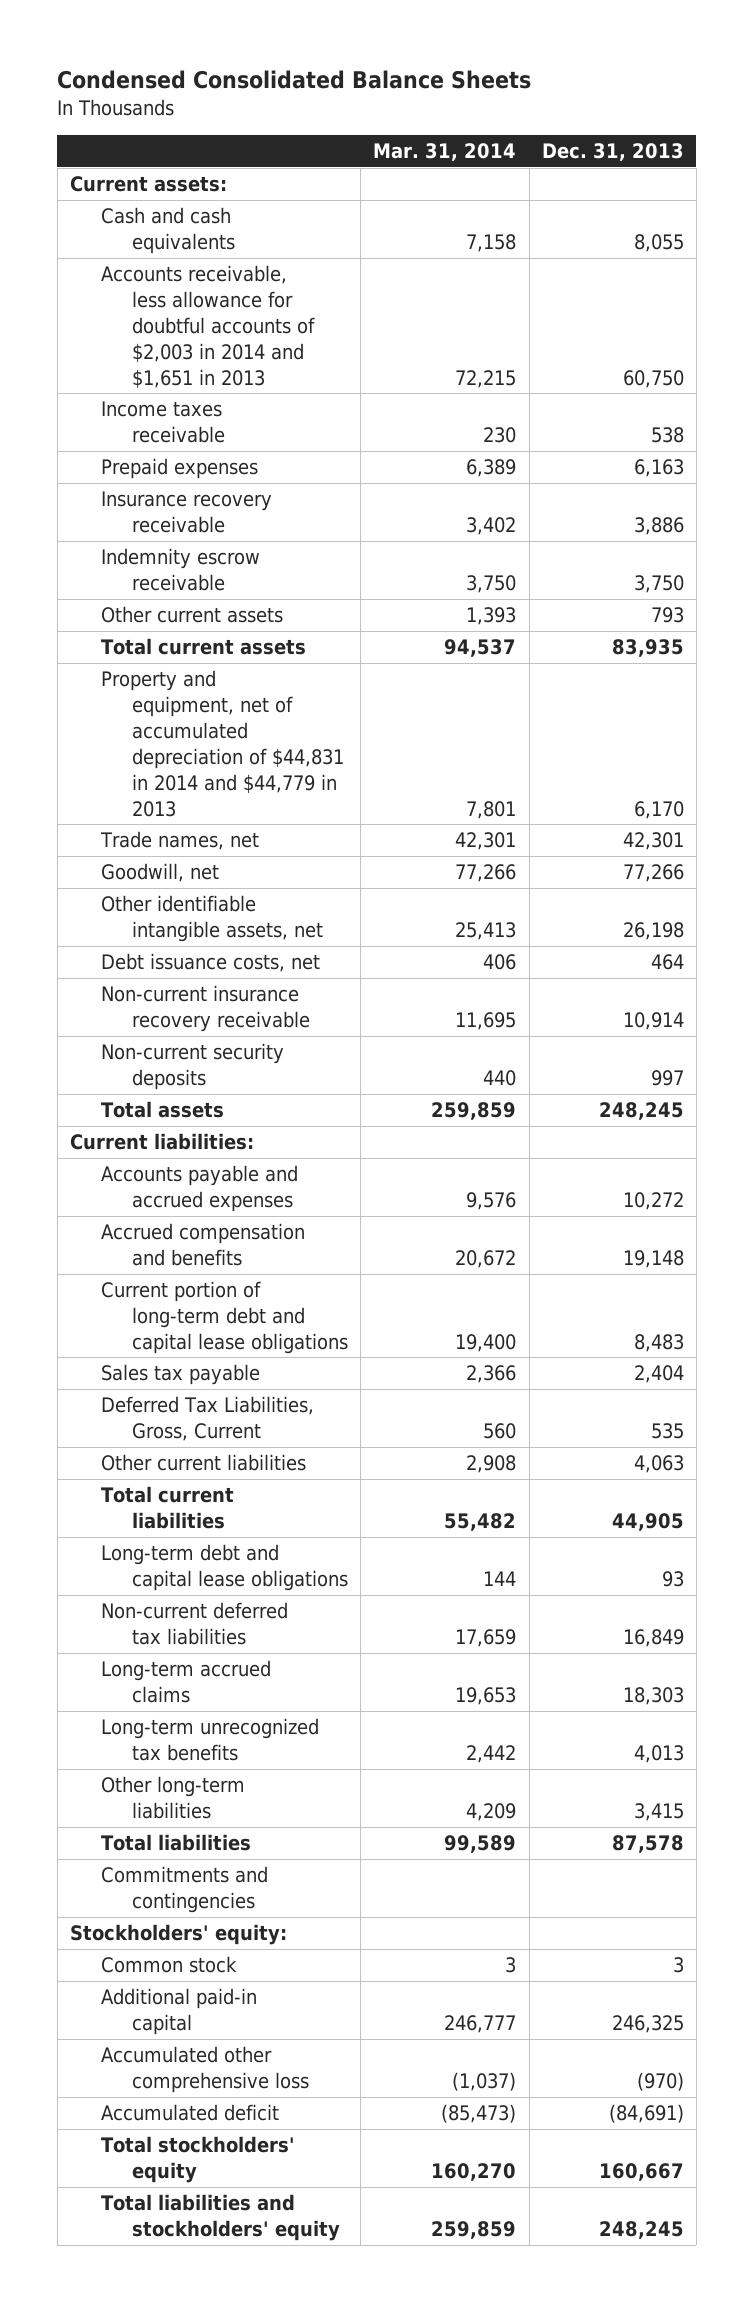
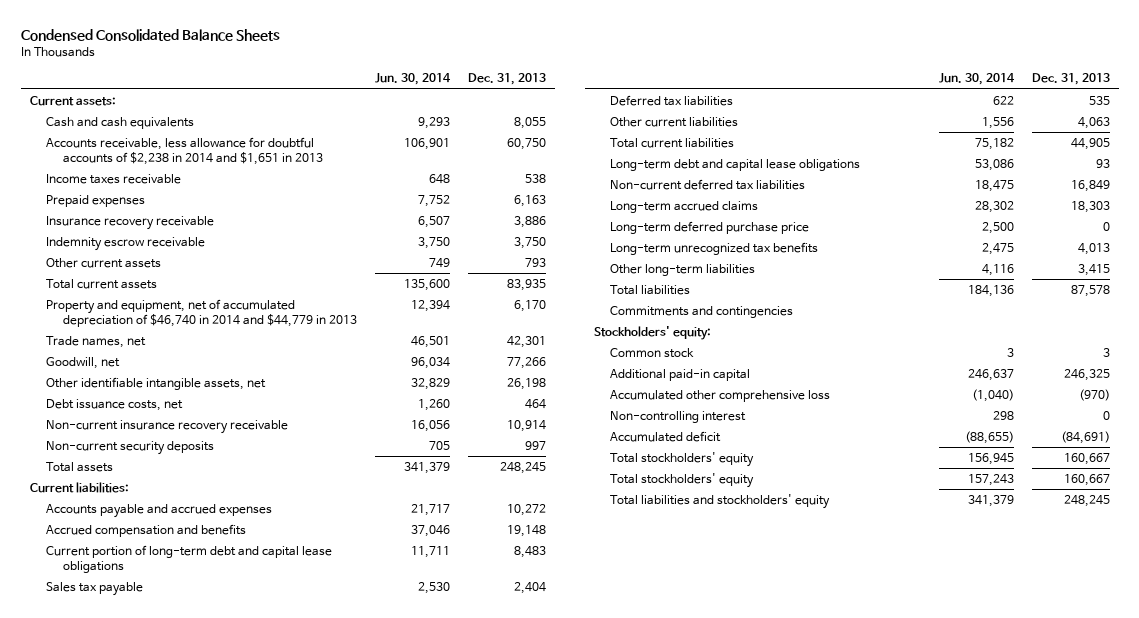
[373,143,517,162] Mar. 31, 2014 -> none
none -> [374,73,451,86] Jun. 30, 2014
[100,265,316,388] Accounts receivable, less allowance for doubtful accounts of $2,003 in 2014 and $1,651 in 2013 -> [46,136,323,166] Accounts receivable, less allowance for doubtful accounts of $2,238 in 2014 and $1,651 in 2013
[100,670,345,817] Property and equipment, net of accumulated depreciation of $44,831 in 2014 and $44,779 in 2013 -> [46,298,357,328] Property and equipment, net of accumulated depreciation of $46,740 in 2014 and $44,779 in 2013
[100,1396,314,1442] Deferred Tax Liabilities, Gross, Current -> [610,94,734,106] Deferred tax liabilities
none -> [610,220,810,234] Long-term deferred purchase price
none -> [610,410,747,423] Non-controlling interest
none -> [610,472,755,488] Total stockholders' equity

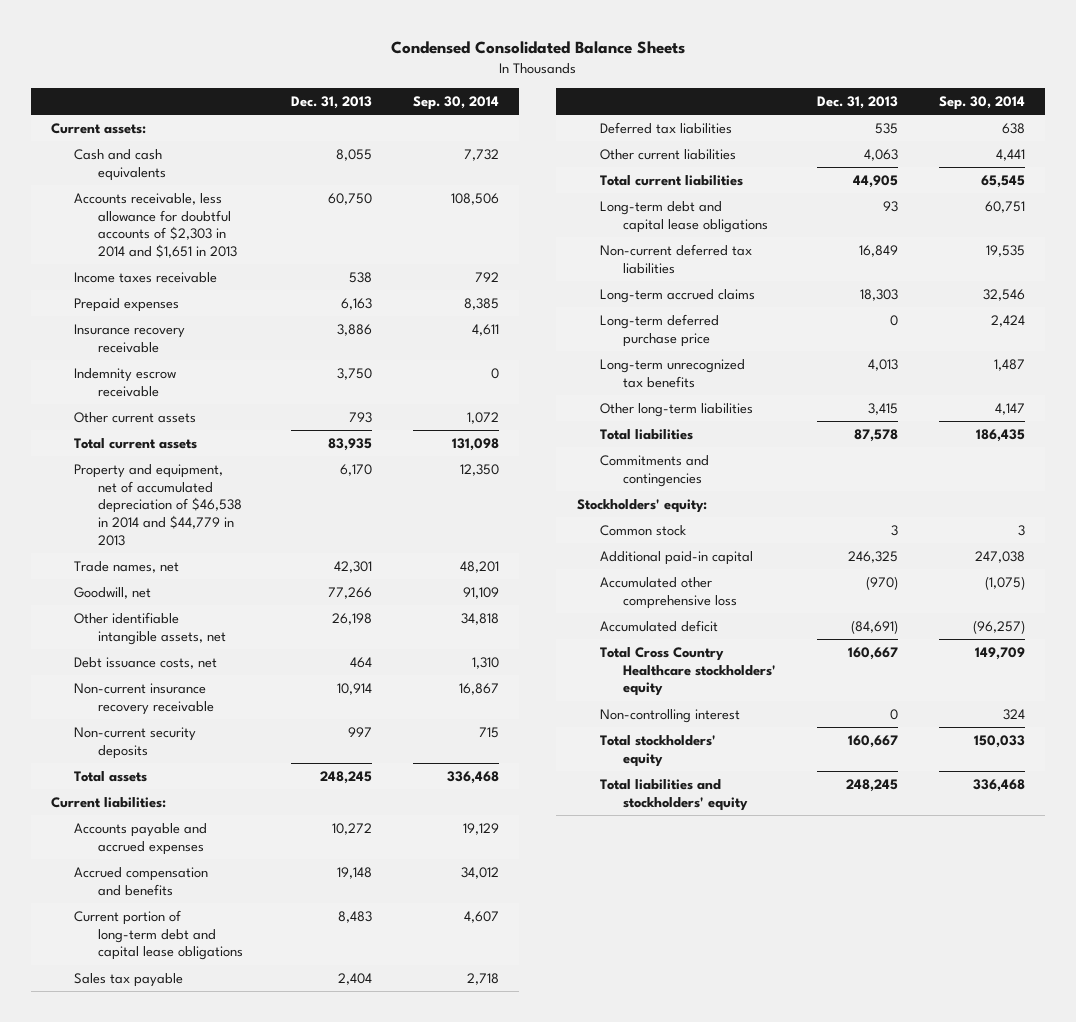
[374,73,451,86] Jun. 30, 2014 -> none
none -> [413,96,500,111] Sep. 30, 2014
[46,136,323,166] Accounts receivable, less allowance for doubtful accounts of $2,238 in 2014 and $1,651 in 2013 -> [74,192,237,258] Accounts receivable, less allowance for doubtful accounts of $2,303 in 2014 and $1,651 in 2013
[46,298,357,328] Property and equipment, net of accumulated depreciation of $46,740 in 2014 and $44,779 in 2013 -> [74,463,242,546] Property and equipment, net of accumulated depreciation of $46,538 in 2014 and $44,779 in 2013
[610,451,755,467] Total stockholders' equity -> [599,646,777,697] Total Cross Country Healthcare stockholders' equity
[610,410,747,423] Non-controlling interest -> [599,708,740,723] Non-controlling interest

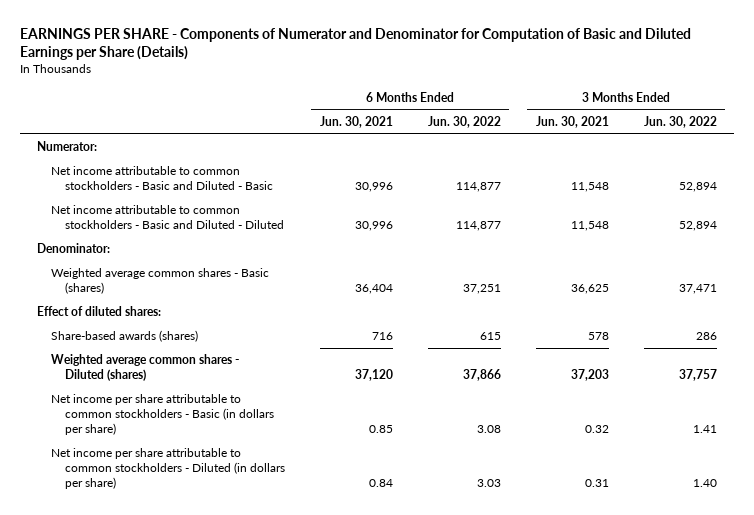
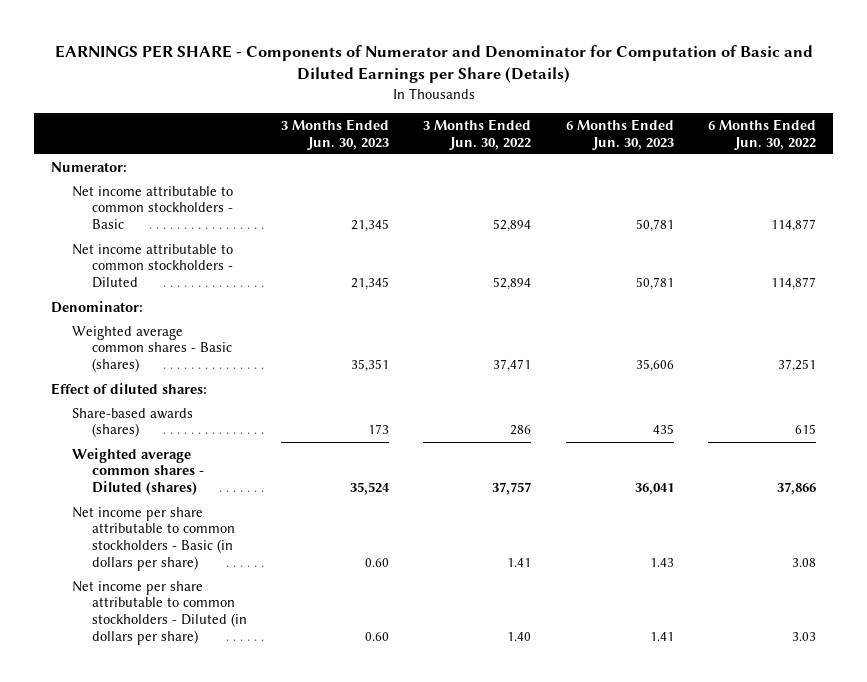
[319,116,393,129] Jun. 30, 2021 -> none
[535,116,609,129] Jun. 30, 2021 -> none
none -> [281,118,390,150] 3 Months Ended Jun. 30, 2023
none -> [565,118,674,150] 6 Months Ended Jun. 30, 2023
[51,166,273,191] Net income attributable to common stockholders - Basic and Diluted - Basic -> [71,185,233,230] Net income attributable to common stockholders - Basic
[51,205,284,230] Net income attributable to common stockholders - Basic and Diluted - Diluted -> [71,243,233,289] Net income attributable to common stockholders - Diluted

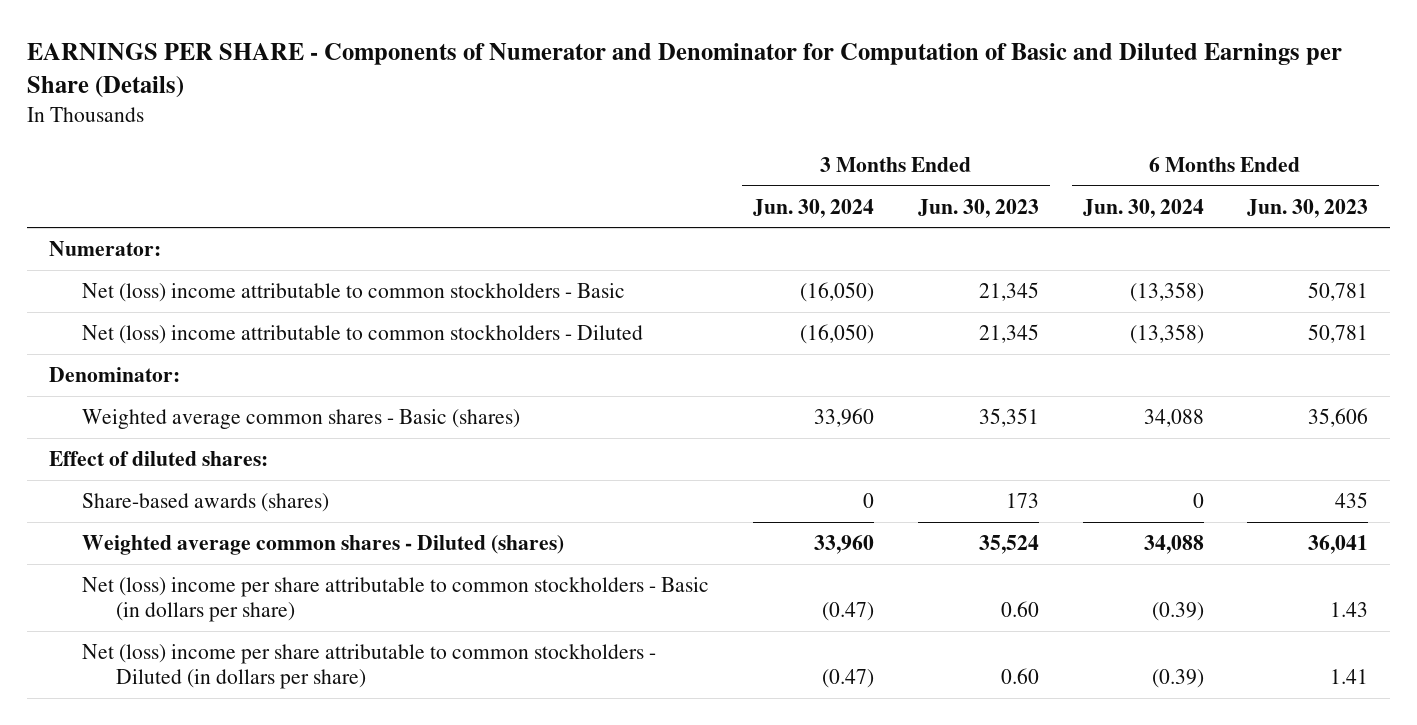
[423,118,532,150] 3 Months Ended Jun. 30, 2022 -> none
[707,118,816,150] 6 Months Ended Jun. 30, 2022 -> none
none -> [753,198,875,218] Jun. 30, 2024
none -> [1082,198,1204,218] Jun. 30, 2024
[71,185,233,230] Net income attributable to common stockholders - Basic -> [82,283,626,303] Net (loss) income attributable to common stockholders - Basic
[71,243,233,289] Net income attributable to common stockholders - Diluted -> [82,325,644,345] Net (loss) income attributable to common stockholders - Diluted
[71,506,235,572] Net income per share attributable to common stockholders - Basic (in dollars per share) -> [82,577,710,623] Net (loss) income per share attributable to common stockholders - Basic (in dollars per share)
[71,580,247,646] Net income per share attributable to common stockholders - Diluted (in dollars per share) -> [82,644,657,690] Net (loss) income per share attributable to common stockholders - Diluted (in dollars per share)

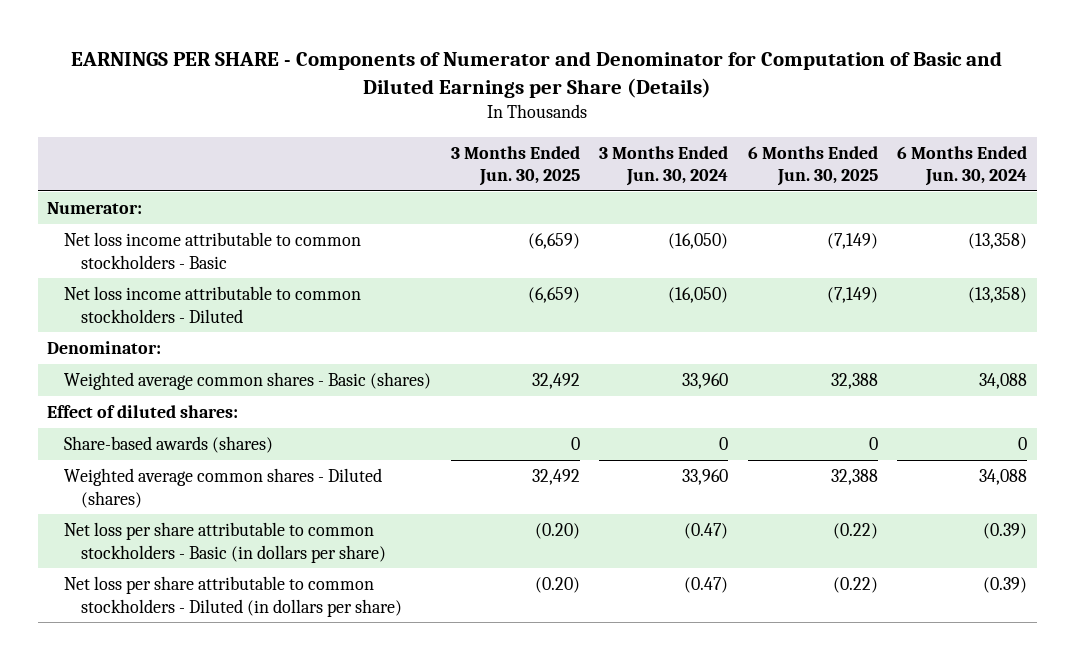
[917,198,1039,218] Jun. 30, 2023 -> none
[1247,198,1369,218] Jun. 30, 2023 -> none
none -> [450,145,580,187] 3 Months Ended Jun. 30, 2025
none -> [747,145,878,187] 6 Months Ended Jun. 30, 2025
[82,283,626,303] Net (loss) income attributable to common stockholders - Basic -> [64,232,362,269] Net loss income attributable to common stockholders - Basic
[82,325,644,345] Net (loss) income attributable to common stockholders - Diluted -> [64,286,362,323] Net loss income attributable to common stockholders - Diluted
[82,577,710,623] Net (loss) income per share attributable to common stockholders - Basic (in dollars per share) -> [64,522,387,563] Net loss per share attributable to common stockholders - Basic (in dollars per share)
[82,644,657,690] Net (loss) income per share attributable to common stockholders - Diluted (in dollars per share) -> [64,576,403,617] Net loss per share attributable to common stockholders - Diluted (in dollars per share)

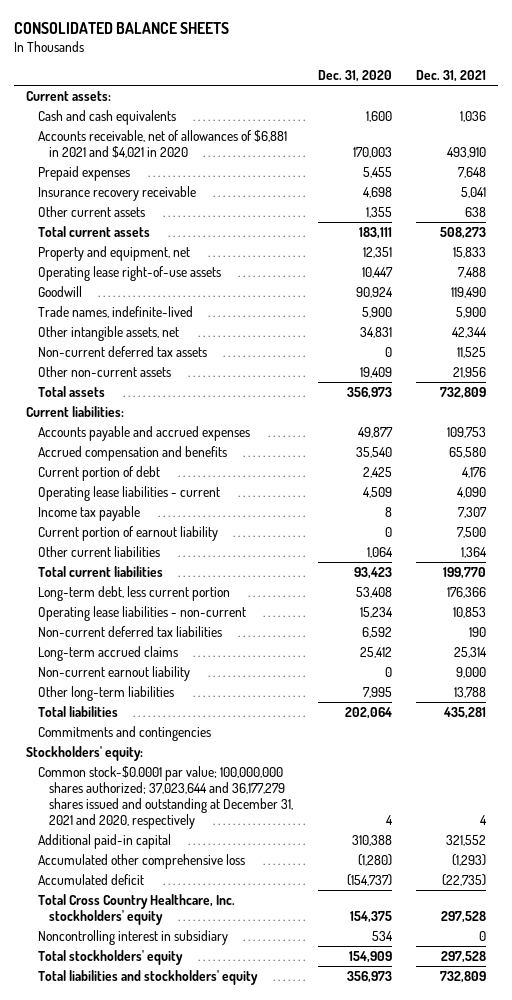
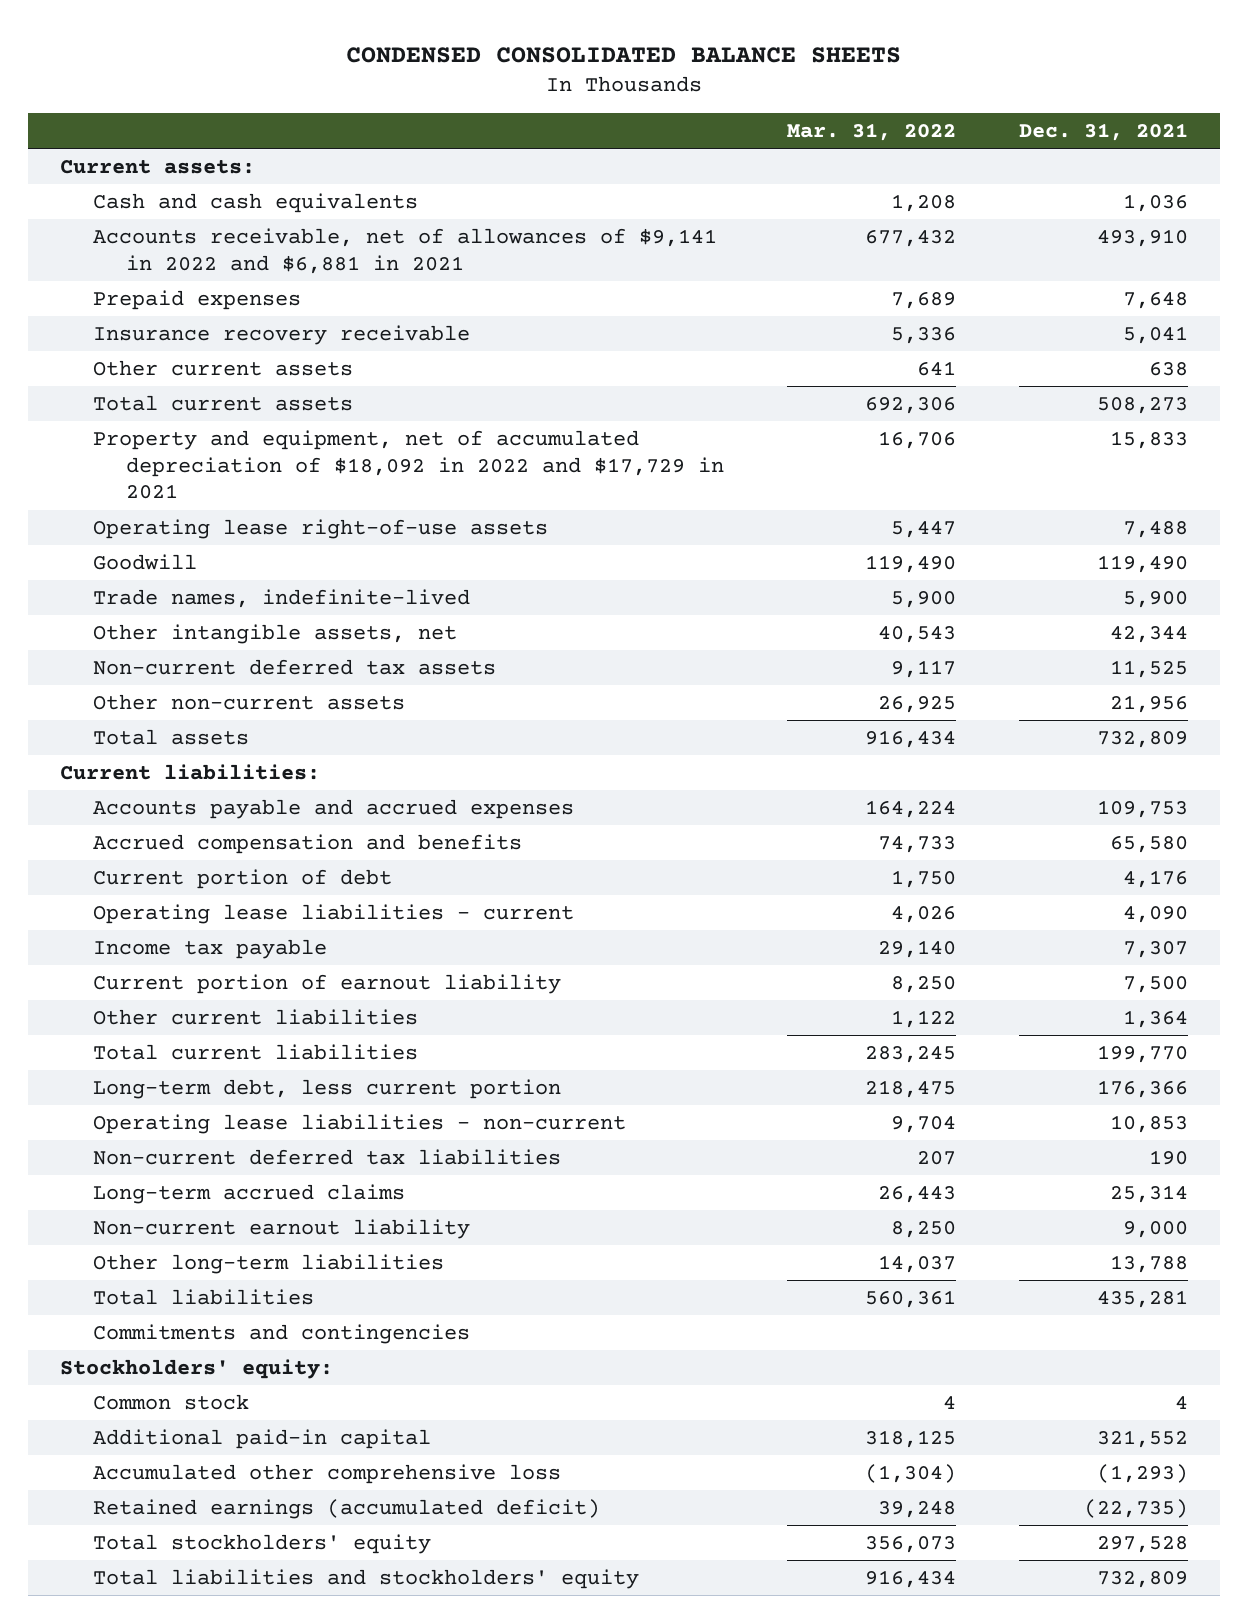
[13,22,229,35] CONSOLIDATED BALANCE SHEETS -> [345,46,901,63] CONDENSED CONSOLIDATED BALANCE SHEETS
[317,70,392,83] Dec. 31, 2020 -> none
none -> [786,122,956,141] Mar. 31, 2022
[37,129,287,158] Accounts receivable, net of allowances of $6,881 in 2021 and $4,021 in 2020 -> [92,227,717,274] Accounts receivable, net of allowances of $9,141 in 2022 and $6,881 in 2021
[37,245,190,261] Property and equipment, net -> [92,429,724,500] Property and equipment, net of accumulated depreciation of $18,092 in 2022 and $17,729 in 2021
[37,765,294,830] Common stock-$0.0001 par value; 100,000,000 shares authorized; 37,023,644 and 36,177,279 shares issued and outstanding at December 31, 2021 and 2020, respectively -> [92,1393,249,1410] Common stock
[37,893,235,925] Total Cross Country Healthcare, Inc. stockholders' equity -> none
[37,929,228,945] Noncontrolling interest in subsidiary -> none
[37,873,144,885] Accumulated deficit -> [92,1498,600,1519] Retained earnings (accumulated deficit)

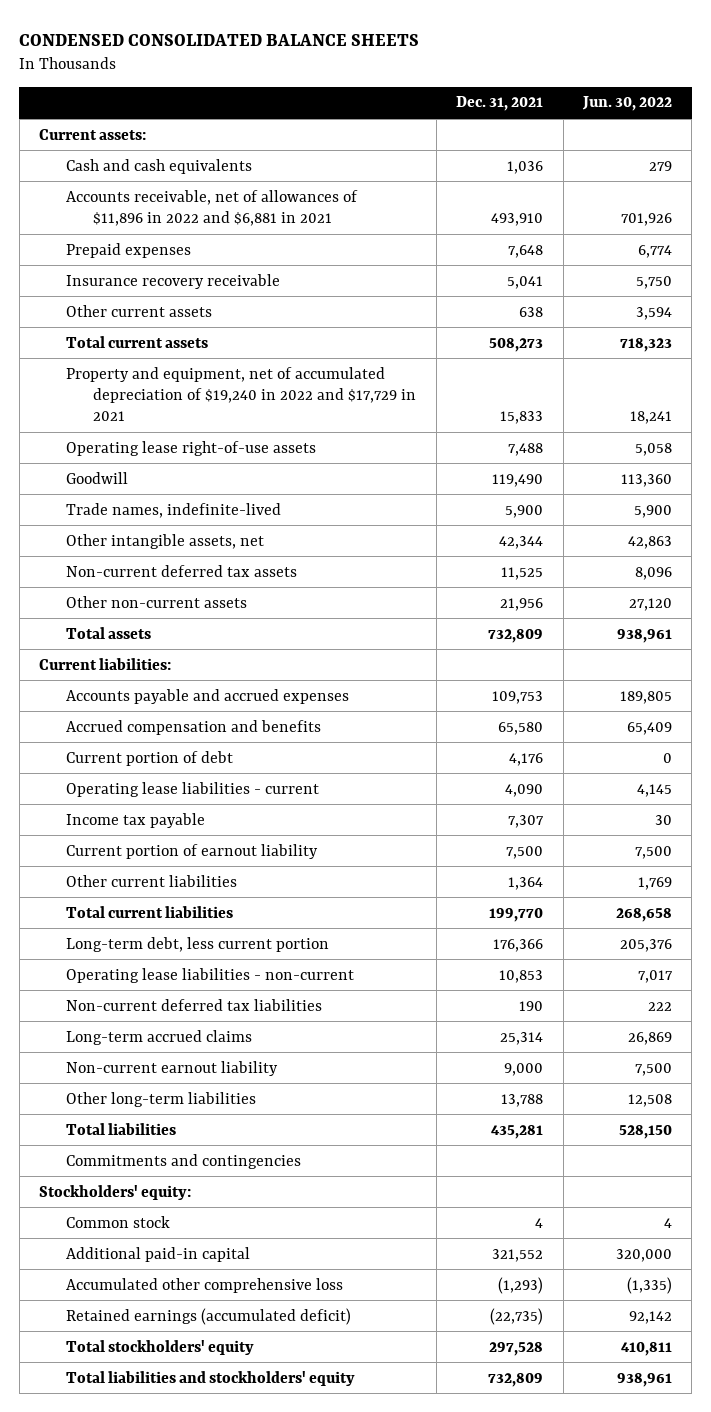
[786,122,956,141] Mar. 31, 2022 -> none
none -> [581,96,672,112] Jun. 30, 2022
[92,227,717,274] Accounts receivable, net of allowances of $9,141 in 2022 and $6,881 in 2021 -> [66,189,359,226] Accounts receivable, net of allowances of $11,896 in 2022 and $6,881 in 2021
[92,429,724,500] Property and equipment, net of accumulated depreciation of $18,092 in 2022 and $17,729 in 2021 -> [66,366,417,422] Property and equipment, net of accumulated depreciation of $19,240 in 2022 and $17,729 in 2021

